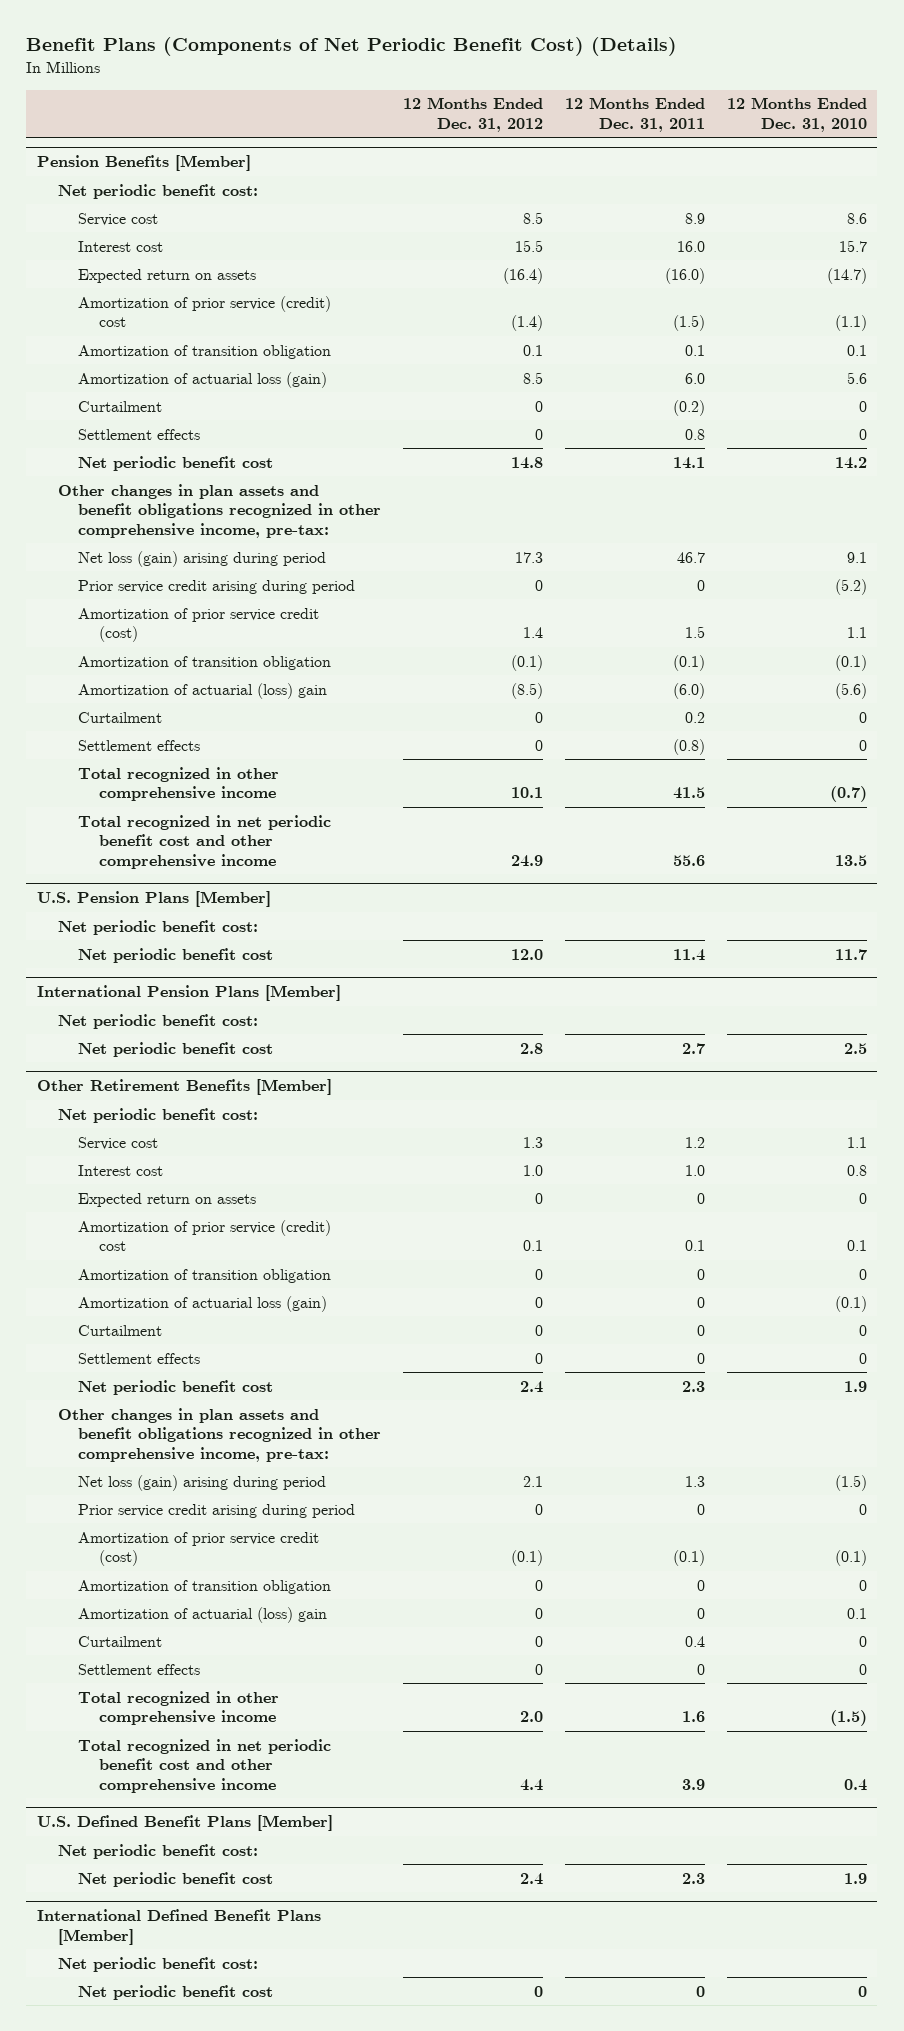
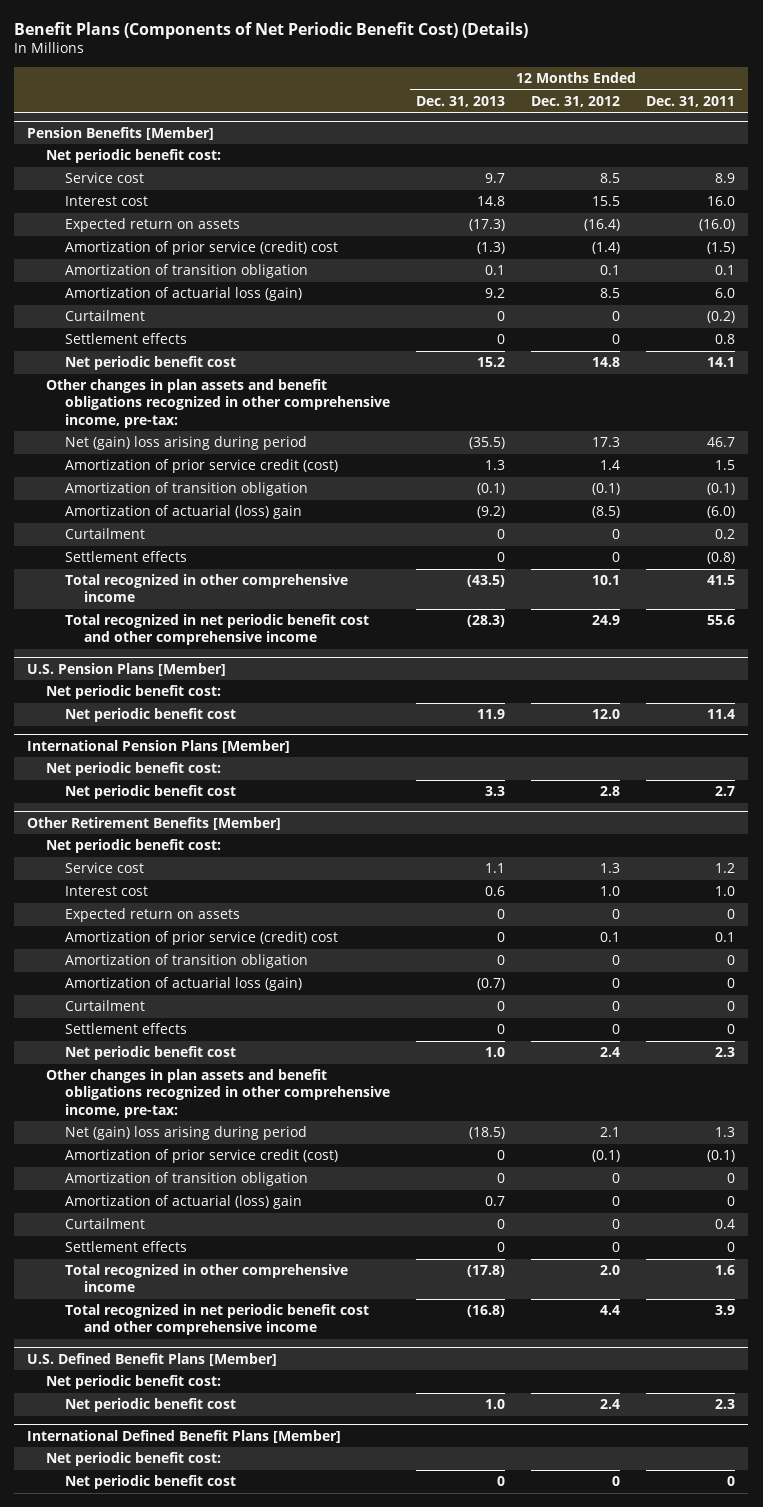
[726,97,867,132] 12 Months Ended Dec. 31, 2010 -> none
none -> [416,95,506,107] Dec. 31, 2013
[78,579,356,594] Prior service credit arising during period -> none
[78,550,327,567] Net loss (gain) arising during period -> [64,436,307,451] Net (gain) loss arising during period
[78,1503,356,1518] Prior service credit arising during period -> none
[78,1474,327,1491] Net loss (gain) arising during period -> [64,1126,307,1141] Net (gain) loss arising during period

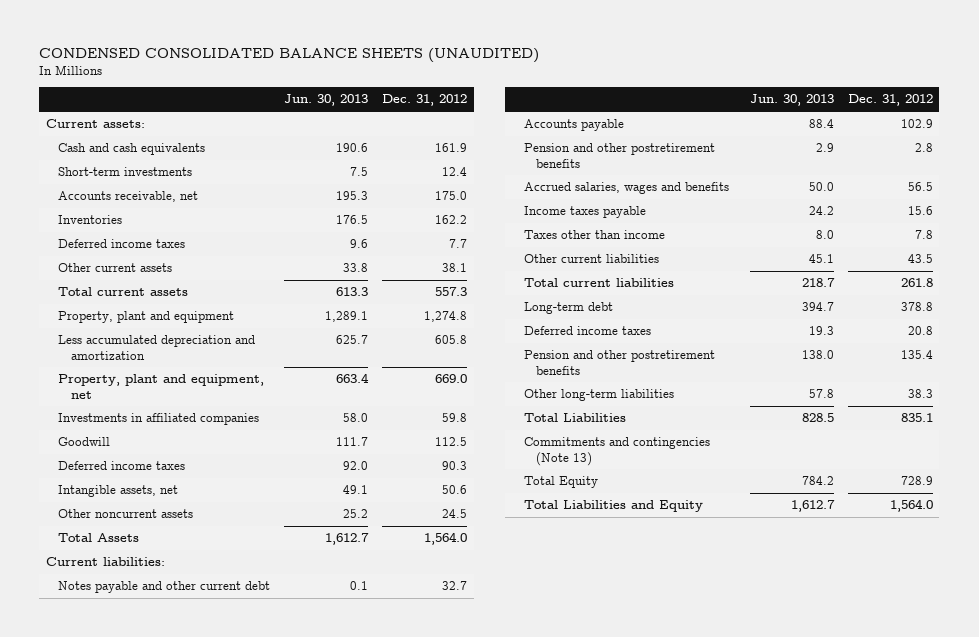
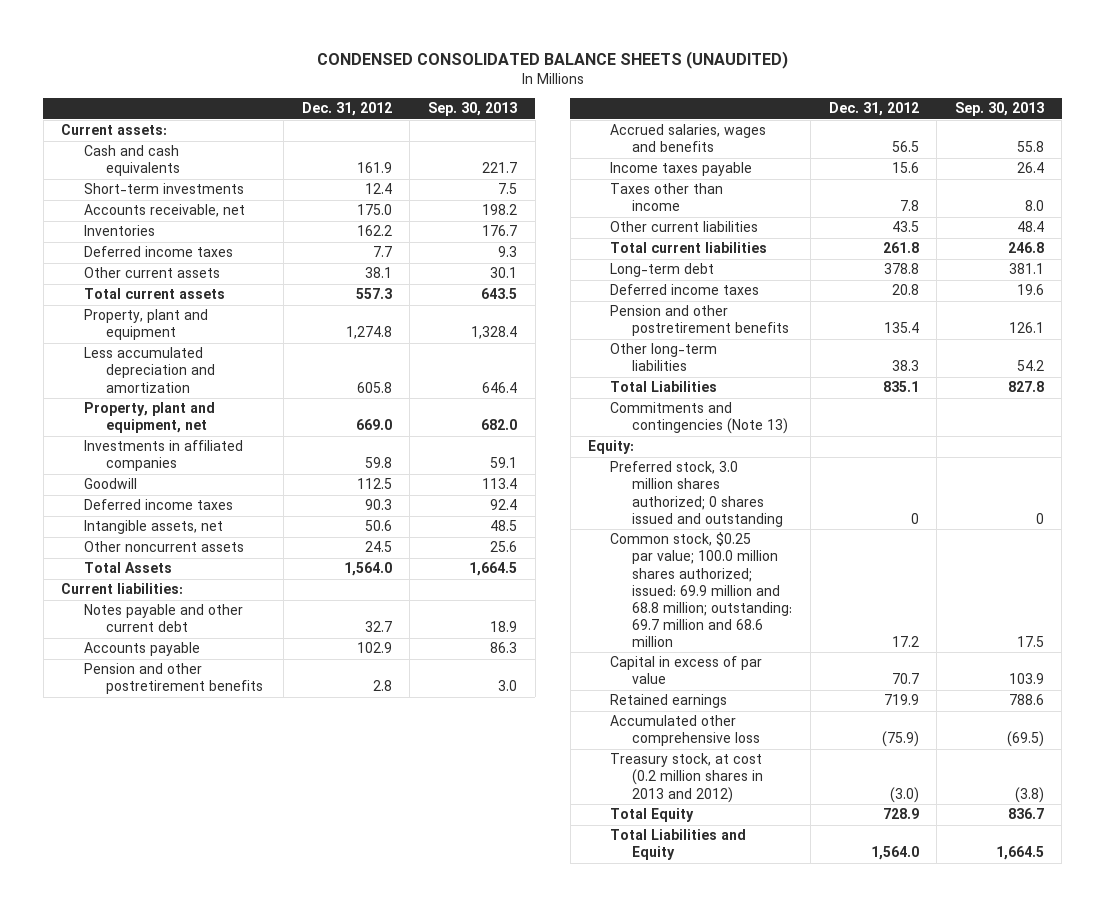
[284,94,369,107] Jun. 30, 2013 -> none
none -> [428,102,518,117] Sep. 30, 2013
none -> [588,440,635,455] Equity:
none -> [610,461,784,527] Preferred stock, 3.0 million shares authorized; 0 shares issued and outstanding
none -> [610,532,793,647] Common stock, $0.25 par value; 100.0 million shares authorized; issued: 69.9 million and 68.8 million; outstanding: 69.7 million and 68.6 million
none -> [610,656,763,685] Capital in excess of par value
none -> [610,694,728,709] Retained earnings
none -> [610,715,761,747] Accumulated other comprehensive loss
none -> [610,753,764,803] Treasury stock, at cost (0.2 million shares in 2013 and 2012)

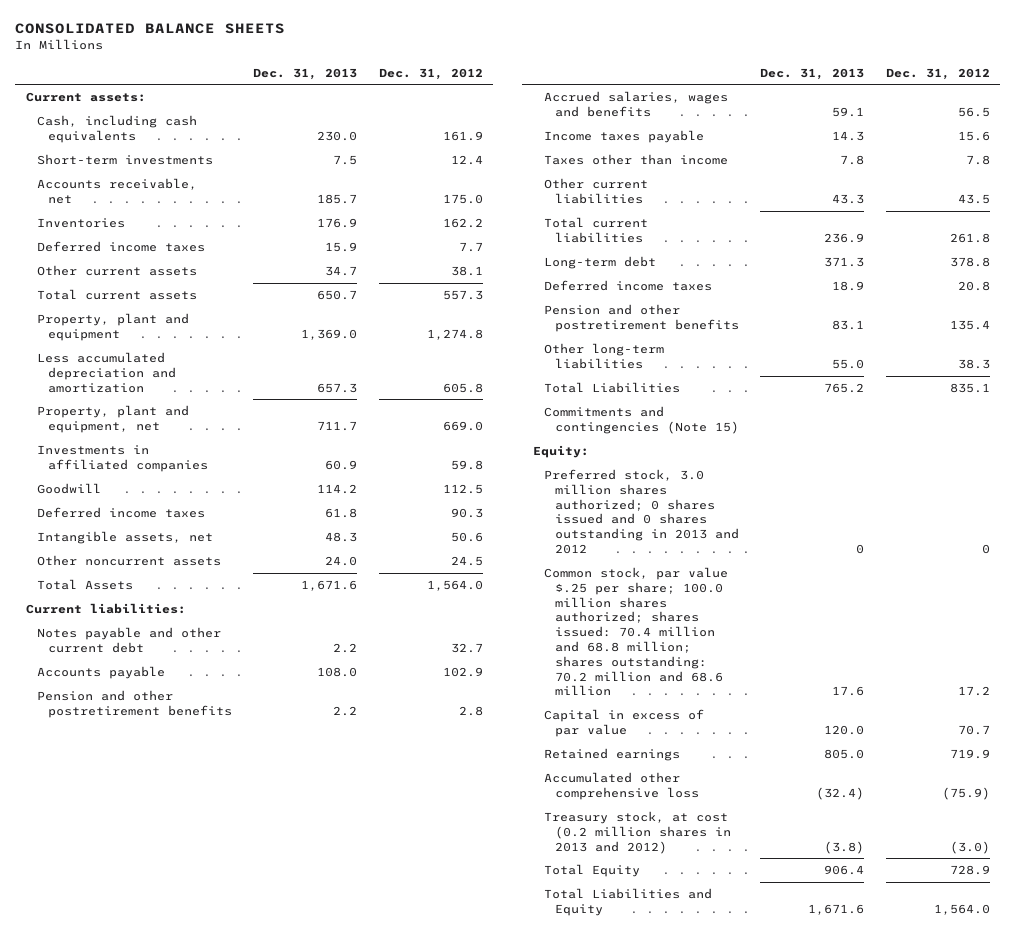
[316,50,788,69] CONDENSED CONSOLIDATED BALANCE SHEETS (UNAUDITED) -> [15,23,286,35] CONSOLIDATED BALANCE SHEETS
[428,102,518,117] Sep. 30, 2013 -> none
none -> [253,67,358,80] Dec. 31, 2013
[83,145,180,177] Cash and cash equivalents -> [36,115,197,143] Cash, including cash equivalents
[610,402,789,435] Commitments and contingencies (Note 13) -> [544,406,740,434] Commitments and contingencies (Note 15)
[610,461,784,527] Preferred stock, 3.0 million shares authorized; 0 shares issued and outstanding -> [544,469,740,554] Preferred stock, 3.0 million shares authorized; 0 shares issued and 0 shares outstanding in 2013 and 2012
[610,532,793,647] Common stock, $0.25 par value; 100.0 million shares authorized; issued: 69.9 million and 68.8 million; outstanding: 69.7 million and 68.6 million -> [544,567,729,697] Common stock, par value $.25 per share; 100.0 million shares authorized; shares issued: 70.4 million and 68.8 million; shares outstanding: 70.2 million and 68.6 million

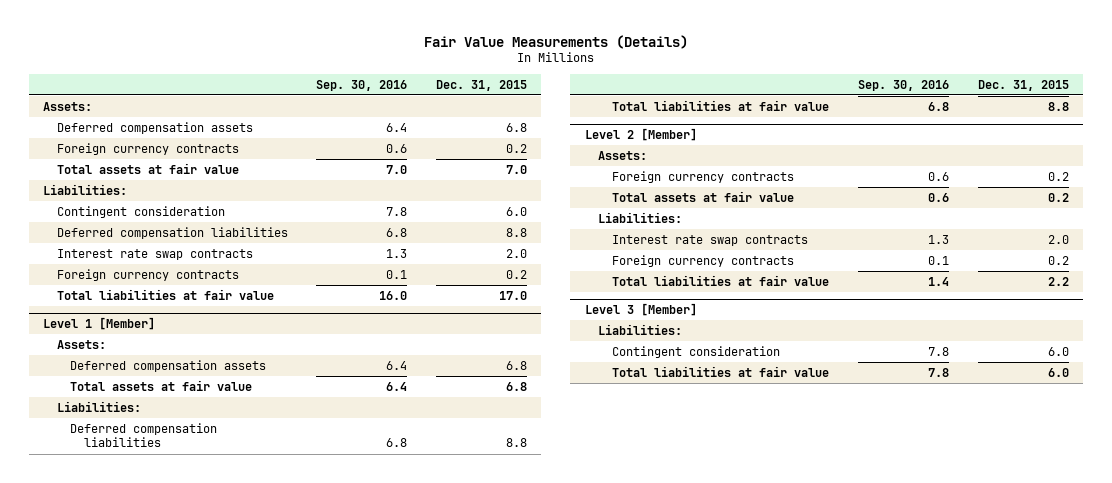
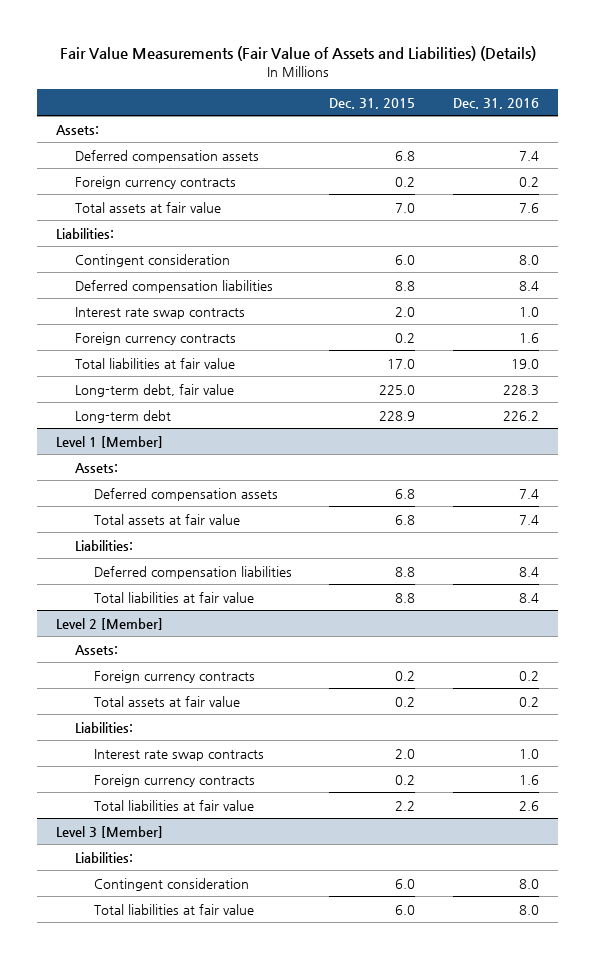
[423,34,688,49] Fair Value Measurements (Details) -> [59,45,536,61] Fair Value Measurements (Fair Value of Assets and Liabilities) (Details)
[316,79,408,91] Sep. 30, 2016 -> none
none -> [453,97,540,109] Dec. 31, 2016
none -> [74,383,234,397] Long-term debt, fair value
none -> [74,409,171,423] Long-term debt

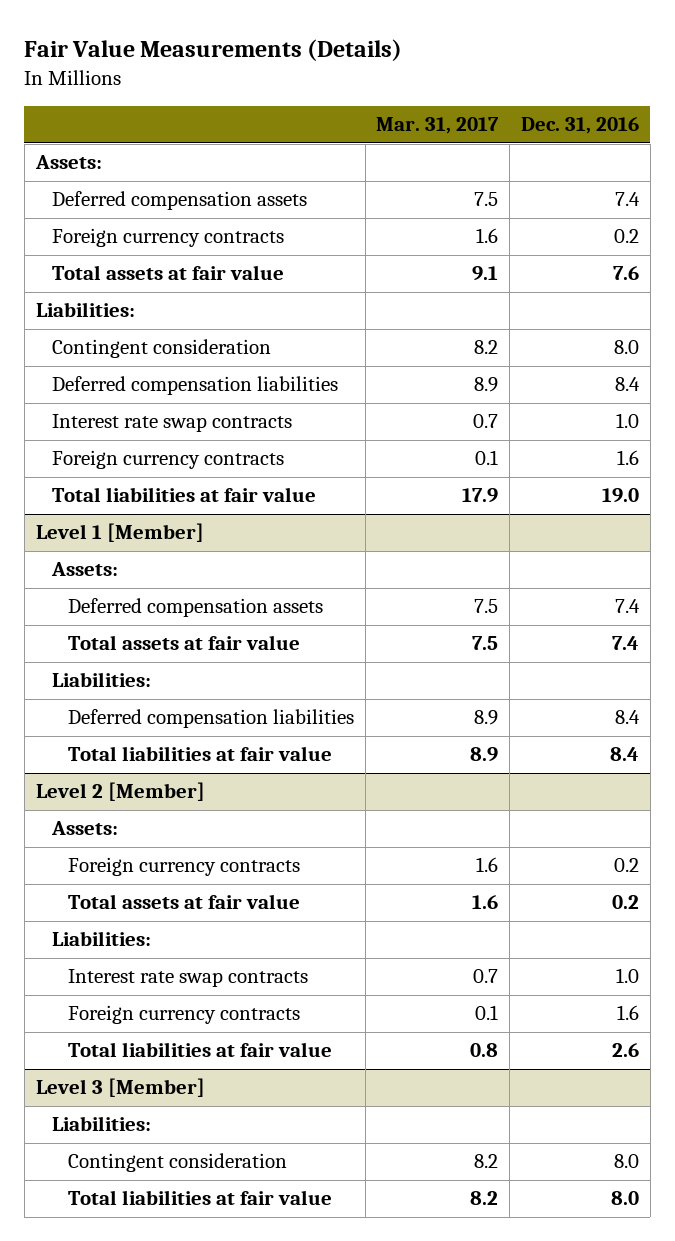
[59,45,536,61] Fair Value Measurements (Fair Value of Assets and Liabilities) (Details) -> [24,38,403,61] Fair Value Measurements (Details)
[329,97,416,109] Dec. 31, 2015 -> none
none -> [376,117,500,135] Mar. 31, 2017
[74,383,234,397] Long-term debt, fair value -> none
[74,409,171,423] Long-term debt -> none

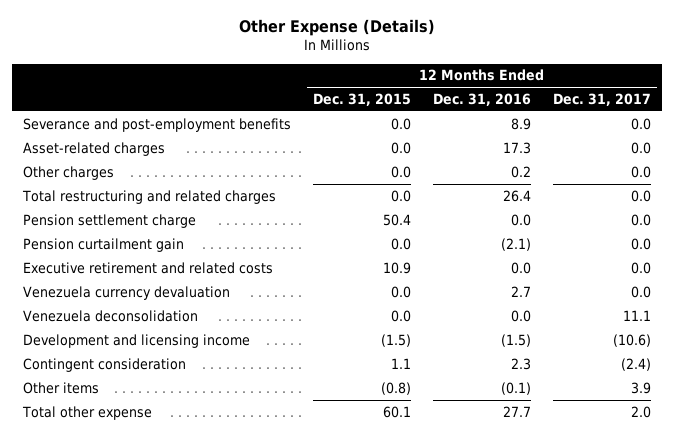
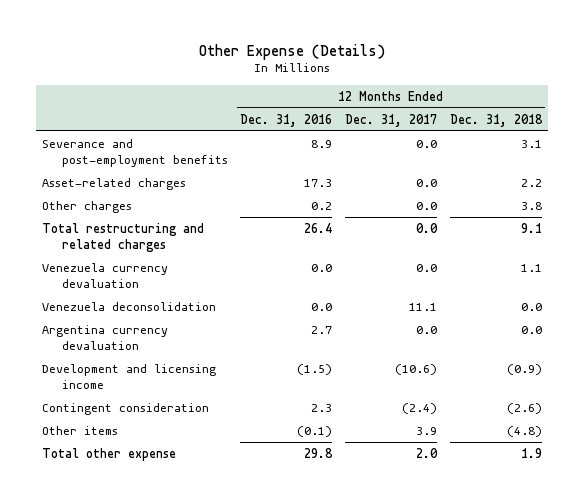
[312,92,411,106] Dec. 31, 2015 -> none
none -> [449,113,543,127] Dec. 31, 2018
[22,213,196,228] Pension settlement charge -> none
[22,237,184,252] Pension curtailment gain -> none
[22,261,273,274] Executive retirement and related costs -> none
[511,285,532,297] 2.7 -> [311,263,333,272] 0.0
none -> [42,324,169,350] Argentina currency devaluation
[503,405,532,417] 27.7 -> [304,447,334,458] 29.8

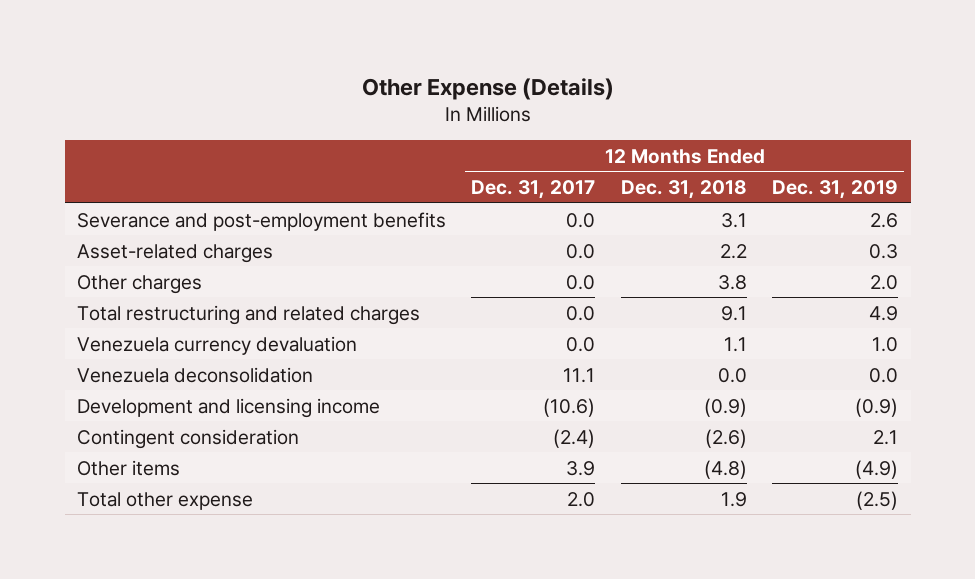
[240,113,333,127] Dec. 31, 2016 -> none
none -> [771,180,898,200] Dec. 31, 2019
[42,324,169,350] Argentina currency devaluation -> none

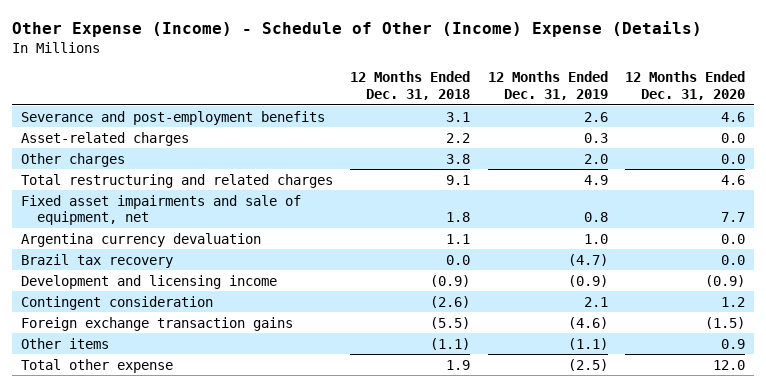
[361,77,614,100] Other Expense (Details) -> [12,20,703,37] Other Expense (Income) - Schedule of Other (Income) Expense (Details)
[471,180,596,200] Dec. 31, 2017 -> none
none -> [625,71,746,101] 12 Months Ended Dec. 31, 2020
[77,366,314,383] Venezuela deconsolidation -> none
none -> [20,194,301,226] Fixed asset impairments and sale of equipment, net
[77,335,358,355] Venezuela currency devaluation -> [20,232,261,247] Argentina currency devaluation
none -> [20,253,173,268] Brazil tax recovery
none -> [20,316,293,331] Foreign exchange transaction gains
[703,459,747,479] (4.8) -> [430,337,471,350] (1.1)
[854,459,898,479] (4.9) -> [567,337,608,350] (1.1)

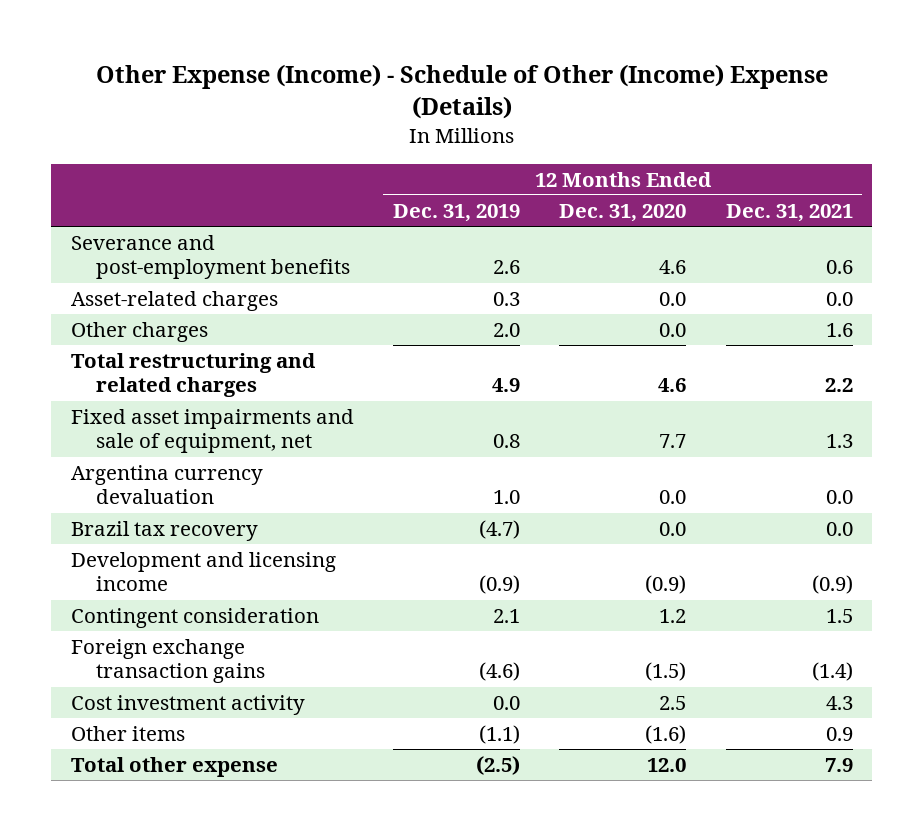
[350,71,471,101] 12 Months Ended Dec. 31, 2018 -> none
none -> [725,203,853,222] Dec. 31, 2021
none -> [70,695,305,716] Cost investment activity
[721,338,746,349] 0.9 -> [645,725,687,745] (1.6)

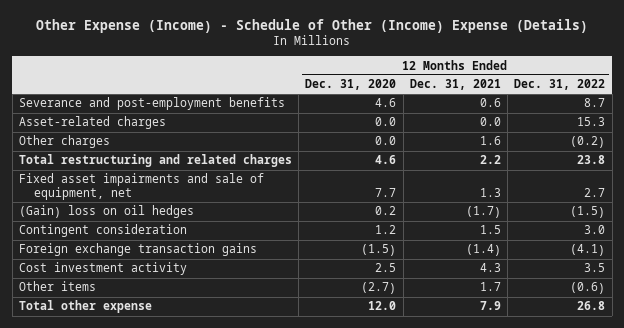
[392,203,520,222] Dec. 31, 2019 -> none
none -> [514,79,606,91] Dec. 31, 2022
[70,465,263,505] Argentina currency devaluation -> none
[70,521,258,542] Brazil tax recovery -> none
[70,552,336,592] Development and licensing income -> none
none -> [18,205,194,219] (Gain) loss on oil hedges
[645,725,687,745] (1.6) -> [361,282,397,295] (2.7)
[825,727,853,742] 0.9 -> [479,282,501,292] 1.7

